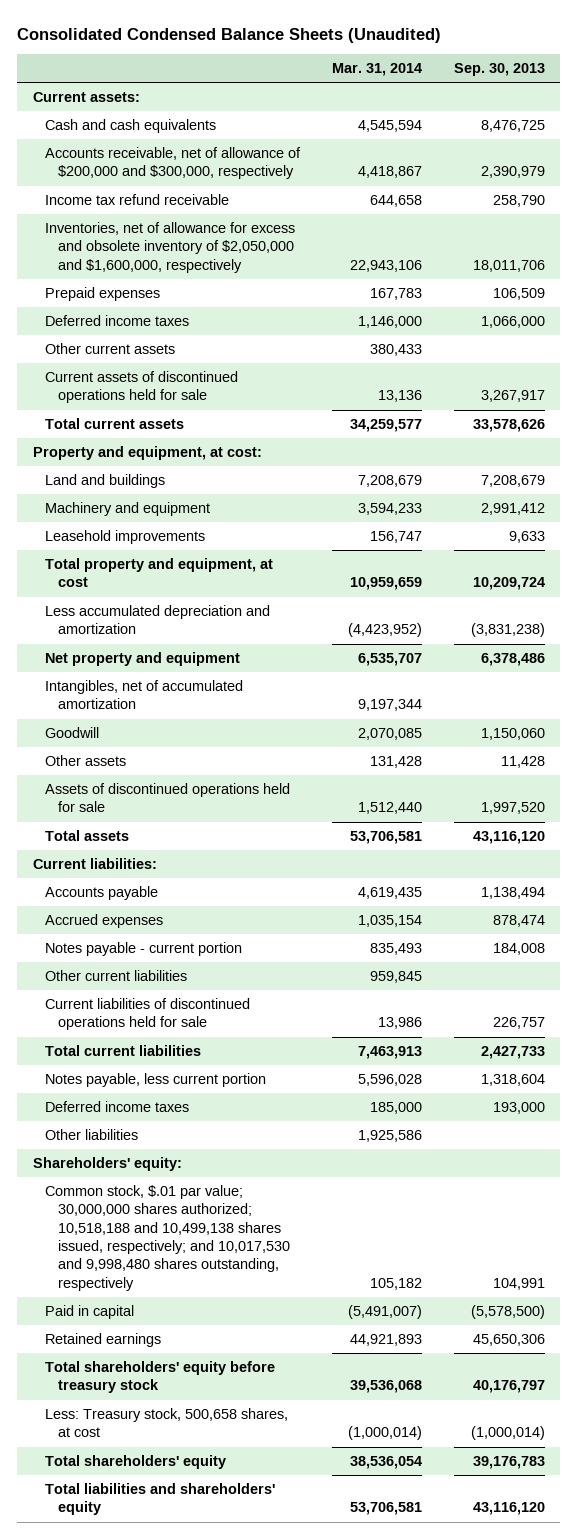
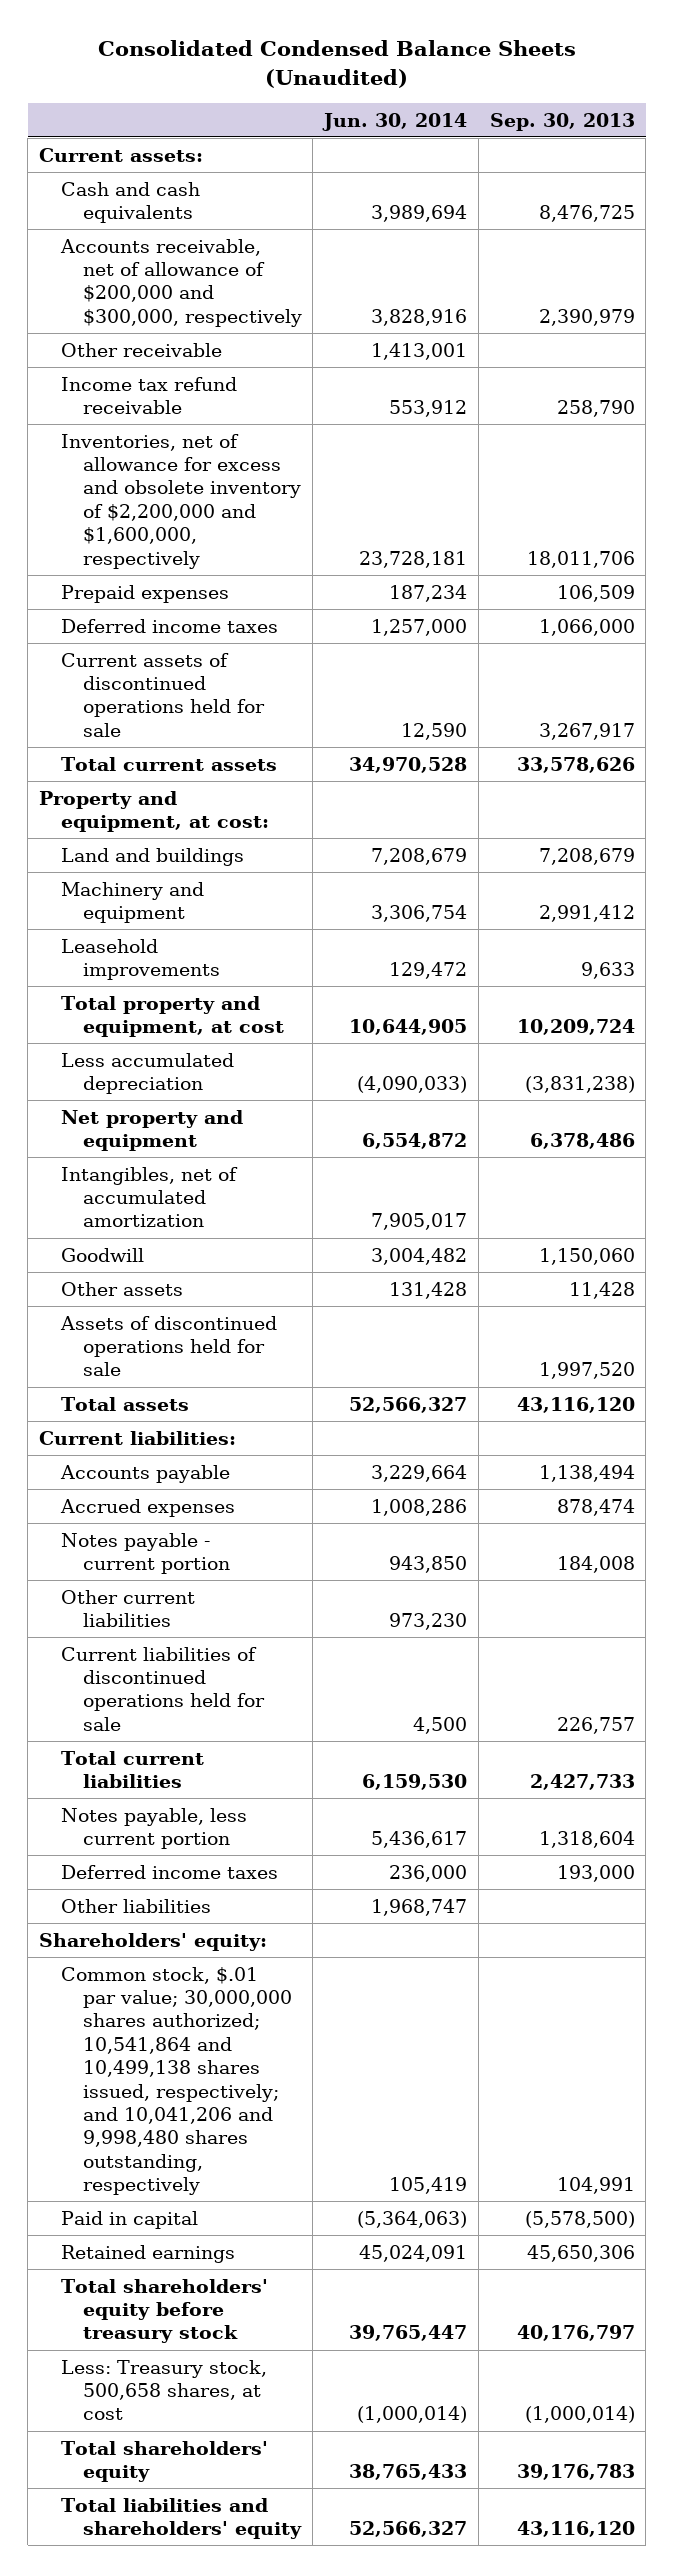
[331,63,422,77] Mar. 31, 2014 -> none
none -> [322,112,468,131] Jun. 30, 2014
none -> [60,342,222,357] Other receivable
[45,222,296,273] Inventories, net of allowance for excess and obsolete inventory of $2,050,000 and $1,600,000, respectively -> [60,433,301,569] Inventories, net of allowance for excess and obsolete inventory of $2,200,000 and $1,600,000, respectively
[45,343,176,355] Other current assets -> none
[45,605,271,635] Less accumulated depreciation and amortization -> [60,1052,234,1094] Less accumulated depreciation
[45,1185,290,1291] Common stock, $.01 par value; 30,000,000 shares authorized; 10,518,188 and 10,499,138 shares issued, respectively; and 10,017,530 and 9,998,480 shares outstanding, respectively -> [60,1966,292,2196] Common stock, $.01 par value; 30,000,000 shares authorized; 10,541,864 and 10,499,138 shares issued, respectively; and 10,041,206 and 9,998,480 shares outstanding, respectively

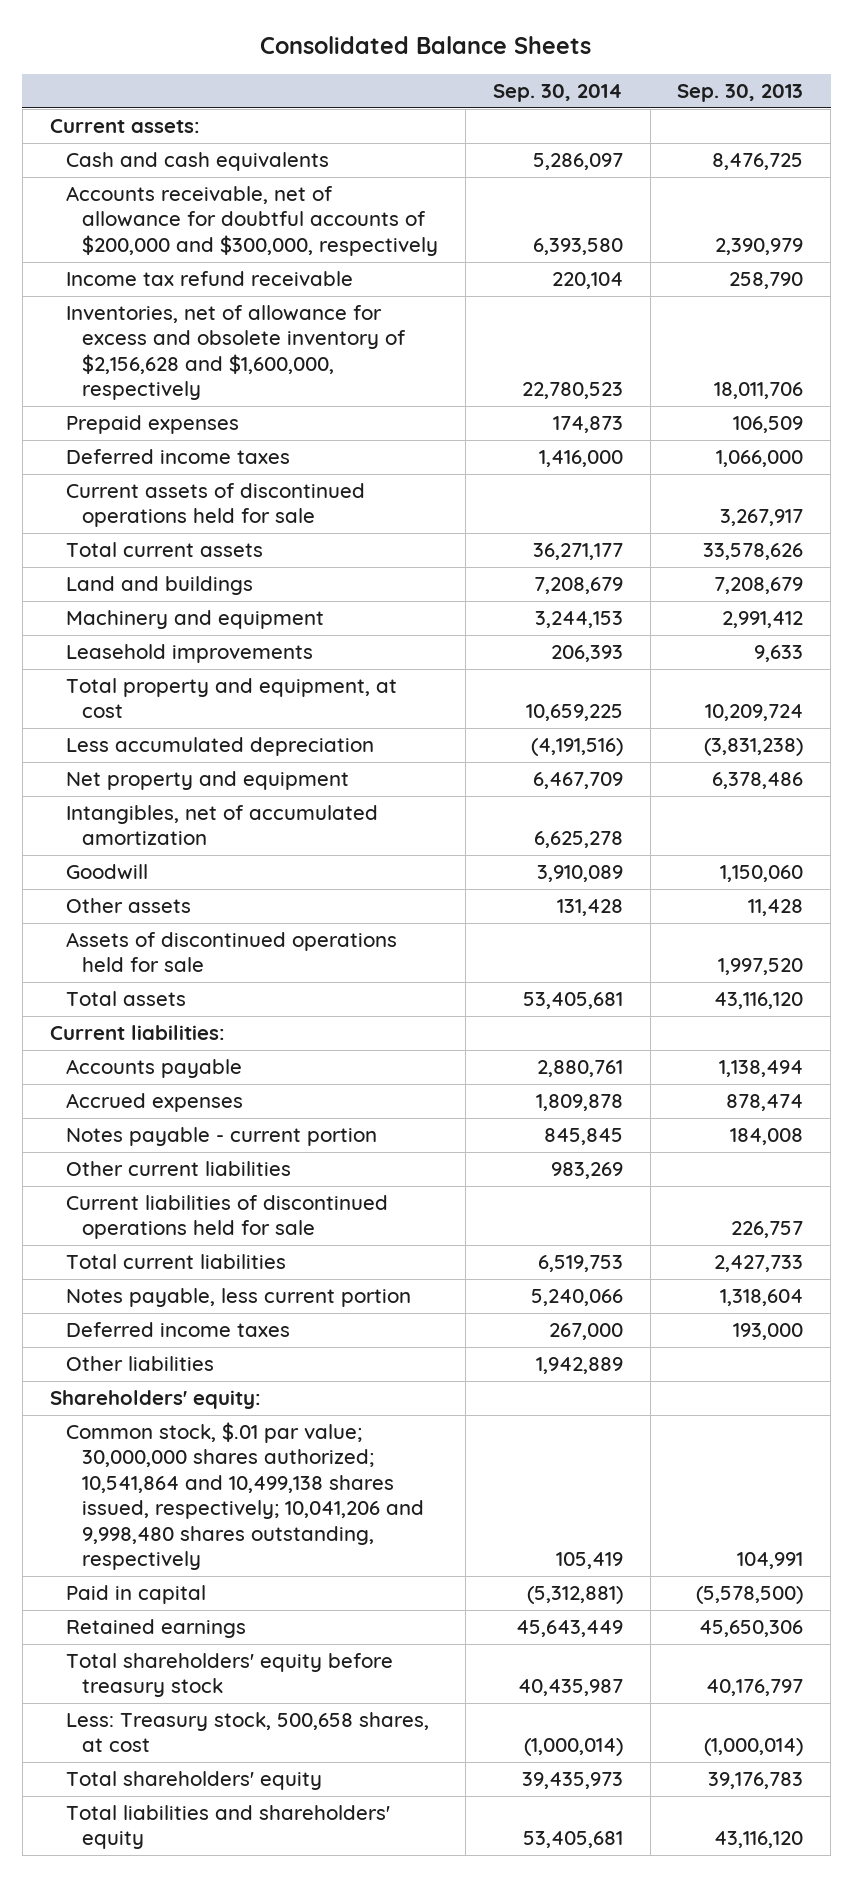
[97,40,576,88] Consolidated Condensed Balance Sheets (Unaudited) -> [260,35,592,54] Consolidated Balance Sheets
[322,112,468,131] Jun. 30, 2014 -> none
none -> [492,84,623,103] Sep. 30, 2014
[60,342,222,357] Other receivable -> none
[59,238,302,327] Accounts receivable, net of allowance of $200,000 and $300,000, respectively -> [65,186,439,256] Accounts receivable, net of allowance for doubtful accounts of $200,000 and $300,000, respectively
[60,433,301,569] Inventories, net of allowance for excess and obsolete inventory of $2,200,000 and $1,600,000, respectively -> [65,305,407,401] Inventories, net of allowance for excess and obsolete inventory of $2,156,628 and $1,600,000, respectively
[39,790,269,832] Property and equipment, at cost: -> none
[60,1966,292,2196] Common stock, $.01 par value; 30,000,000 shares authorized; 10,541,864 and 10,499,138 shares issued, respectively; and 10,041,206 and 9,998,480 shares outstanding, respectively -> [65,1422,425,1571] Common stock, $.01 par value; 30,000,000 shares authorized; 10,541,864 and 10,499,138 shares issued, respectively; 10,041,206 and 9,998,480 shares outstanding, respectively

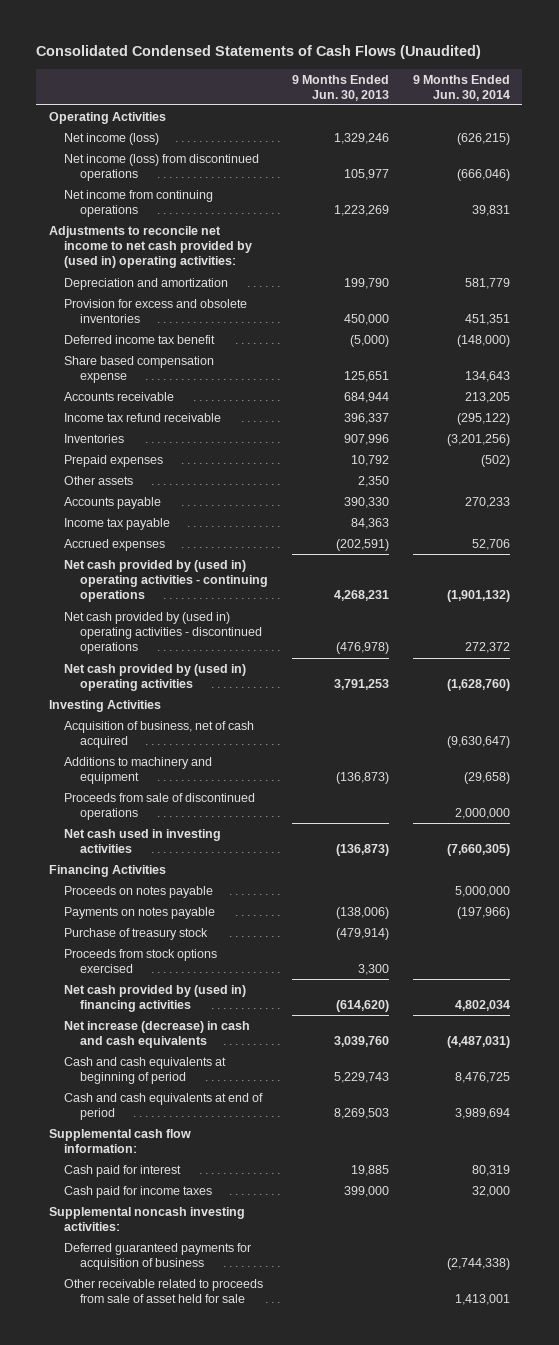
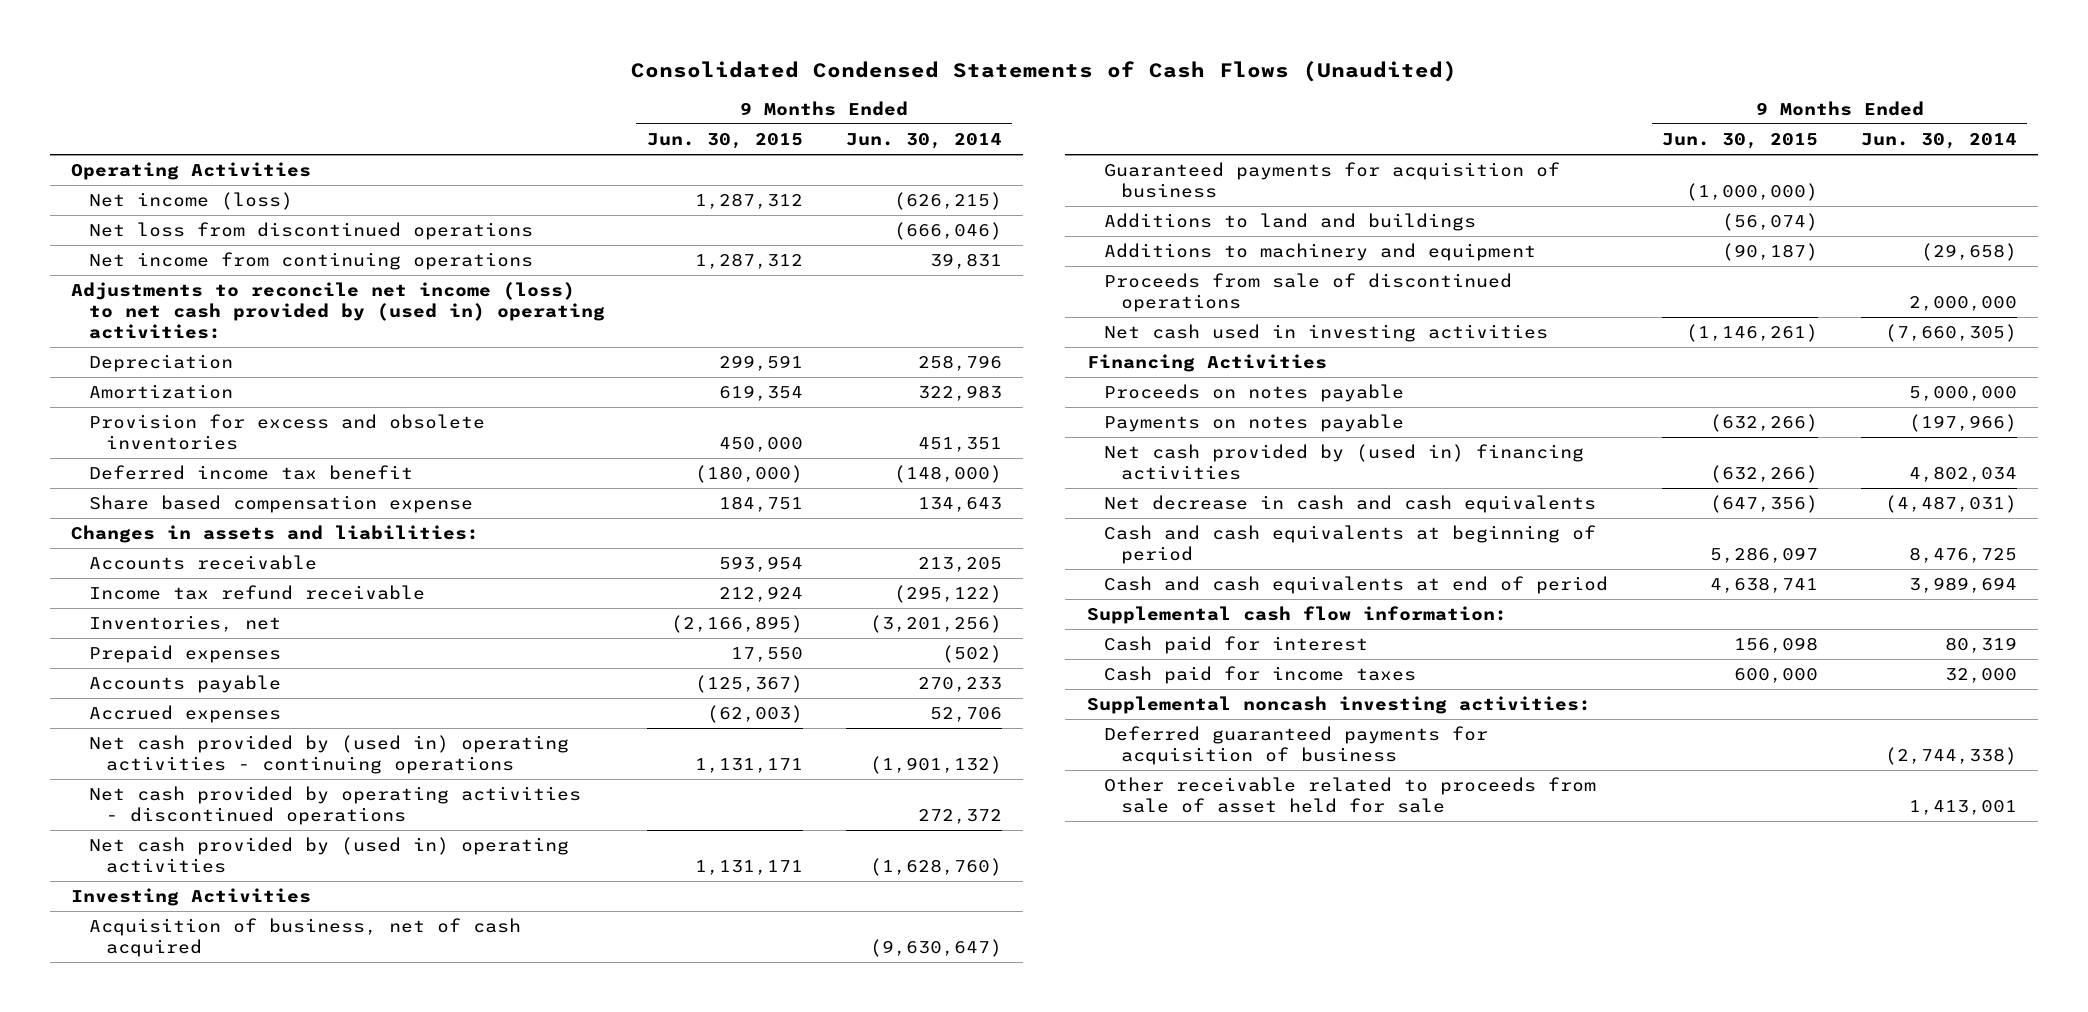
[291,74,389,101] 9 Months Ended Jun. 30, 2013 -> none
none -> [647,132,804,149] Jun. 30, 2015
[64,153,260,182] Net income (loss) from discontinued operations -> [88,222,533,241] Net loss from discontinued operations
[64,277,229,290] Depreciation and amortization -> none
[48,225,253,269] Adjustments to reconcile net income to net cash provided by (used in) operating activities: -> [71,282,605,339] Adjustments to reconcile net income (loss) to net cash provided by (used in) operating activities:
none -> [88,354,233,373] Depreciation
none -> [88,384,233,400] Amortization
none -> [71,525,480,544] Changes in assets and liabilities:
[64,433,125,443] Inventories -> [88,615,281,633] Inventories, net
[64,475,134,485] Other assets -> none
[64,517,171,530] Income tax payable -> none
[64,611,262,655] Net cash provided by (used in) operating activities - discontinued operations -> [88,786,581,825] Net cash provided by operating activities - discontinued operations
none -> [1103,162,1560,198] Guaranteed payments for acquisition of business
none -> [1103,213,1476,232] Additions to land and buildings
[64,927,209,940] Purchase of treasury stock -> none
[64,948,218,974] Proceeds from stock options exercised -> none
[64,1020,251,1049] Net increase (decrease) in cash and cash equivalents -> [1103,495,1596,514] Net decrease in cash and cash equivalents

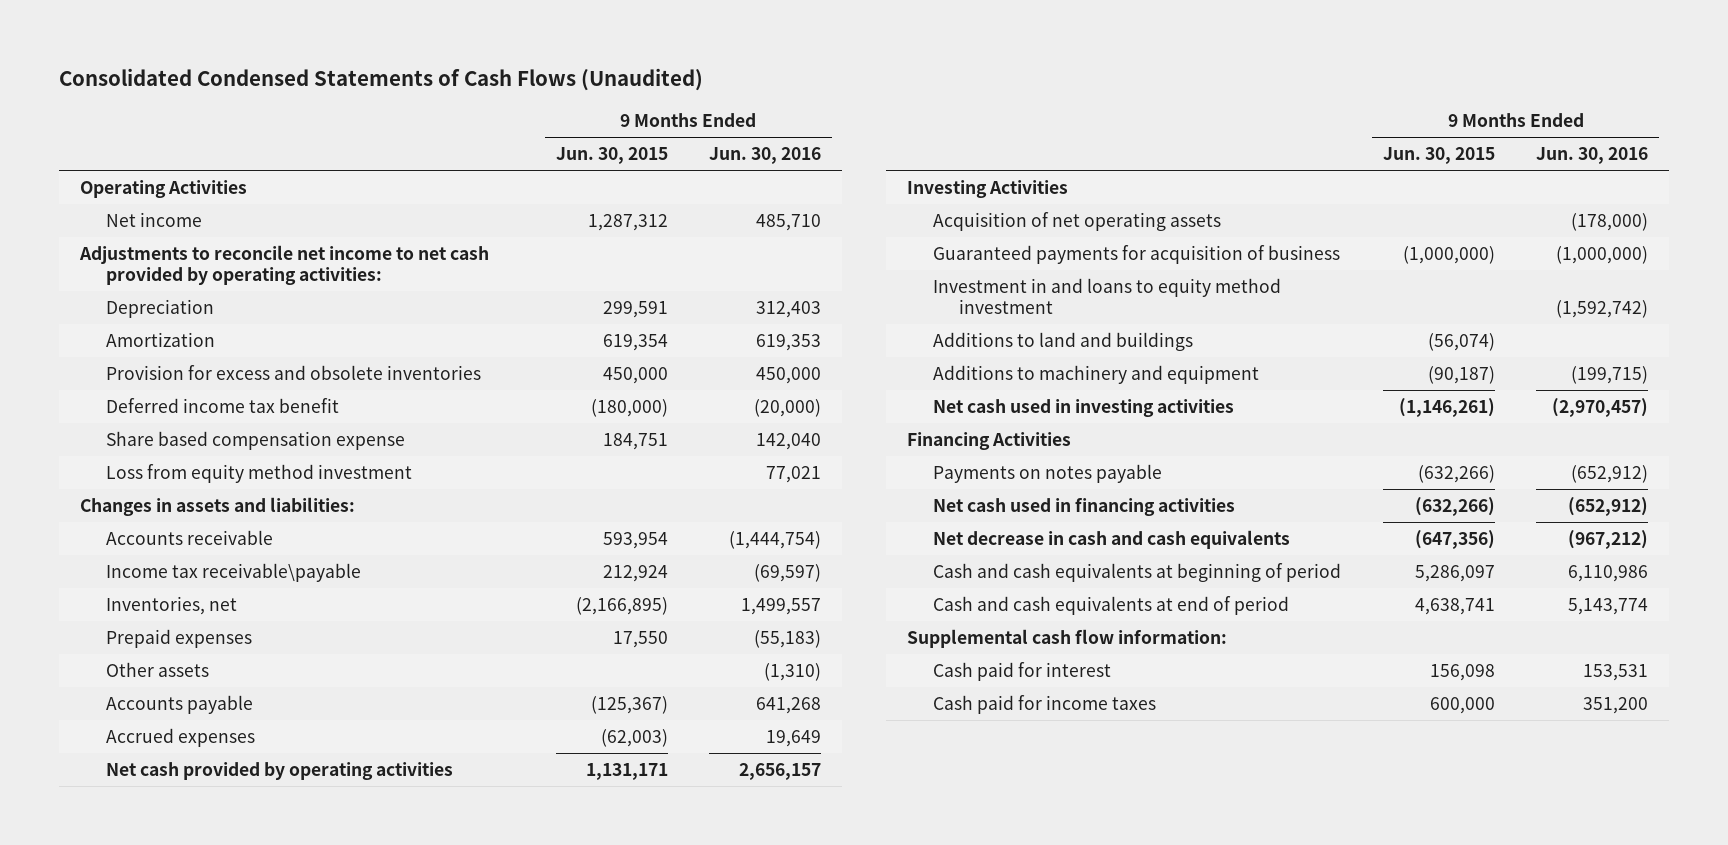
[845,132,1002,149] Jun. 30, 2014 -> none
none -> [709,147,822,165] Jun. 30, 2016
[88,222,533,241] Net loss from discontinued operations -> none
[88,252,533,271] Net income from continuing operations -> none
[88,192,293,211] Net income (loss) -> [105,211,202,227] Net income
[71,282,605,339] Adjustments to reconcile net income (loss) to net cash provided by (used in) operating activities: -> [78,244,489,286] Adjustments to reconcile net income to net cash provided by operating activities:
none -> [105,463,412,483] Loss from equity method investment
[88,585,425,601] Income tax refund receivable -> [105,562,361,582] Income tax receivable\payable
none -> [105,661,209,677] Other assets
[88,735,569,774] Net cash provided by (used in) operating activities - continuing operations -> none
[88,786,581,825] Net cash provided by operating activities - discontinued operations -> none
[88,837,569,873] Net cash provided by (used in) operating activities -> [105,761,453,780] Net cash provided by operating activities
[88,918,521,957] Acquisition of business, net of cash acquired -> [932,211,1221,231] Acquisition of net operating assets
none -> [932,277,1281,315] Investment in and loans to equity method investment
[1103,273,1512,312] Proceeds from sale of discontinued operations -> none
[1103,384,1404,403] Proceeds on notes payable -> none
[1103,444,1584,480] Net cash provided by (used in) financing activities -> [932,496,1235,516] Net cash used in financing activities
[1086,696,1591,715] Supplemental noncash investing activities: -> none
[1103,726,1488,765] Deferred guaranteed payments for acquisition of business -> none
[1103,777,1596,813] Other receivable related to proceeds from sale of asset held for sale -> none

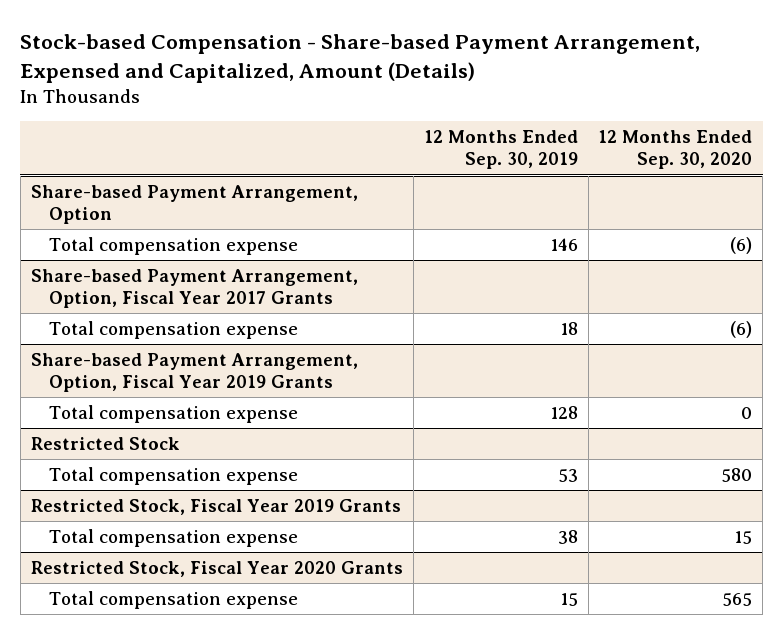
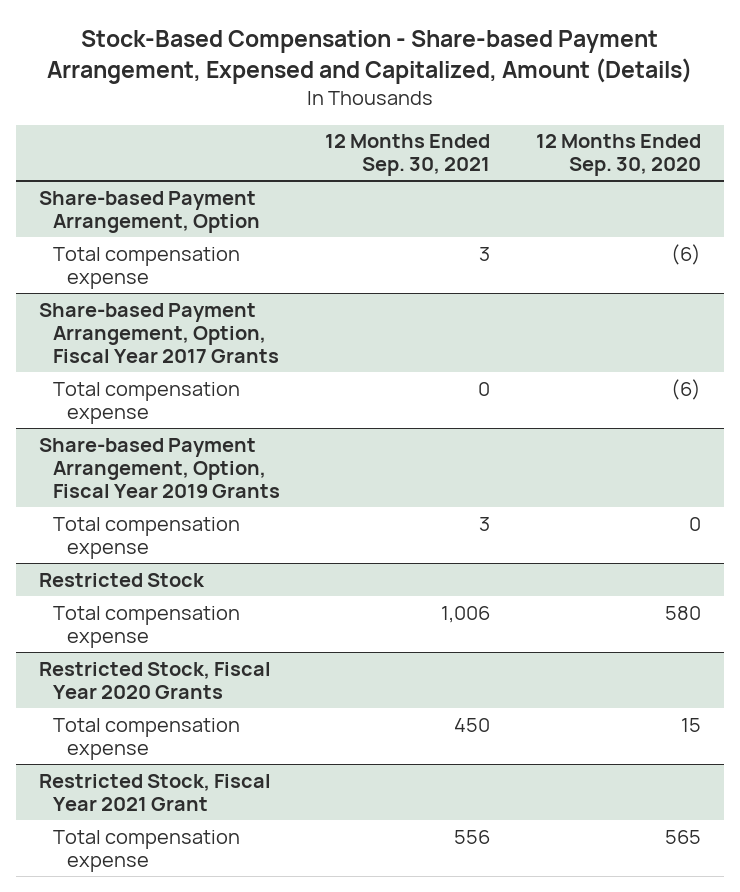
[20,34,701,83] Stock-based Compensation - Share-based Payment Arrangement, Expensed and Capitalized, Amount (Details) -> [46,29,692,84] Stock-Based Compensation - Share-based Payment Arrangement, Expensed and Capitalized, Amount (Details)
[423,130,578,170] 12 Months Ended Sep. 30, 2019 -> none
none -> [325,134,491,177] 12 Months Ended Sep. 30, 2021
[30,499,401,516] Restricted Stock, Fiscal Year 2019 Grants -> none
[48,529,298,548] Total compensation expense -> none
none -> [52,717,240,760] Total compensation expense
none -> [38,773,271,811] Restricted Stock, Fiscal Year 2021 Grant

